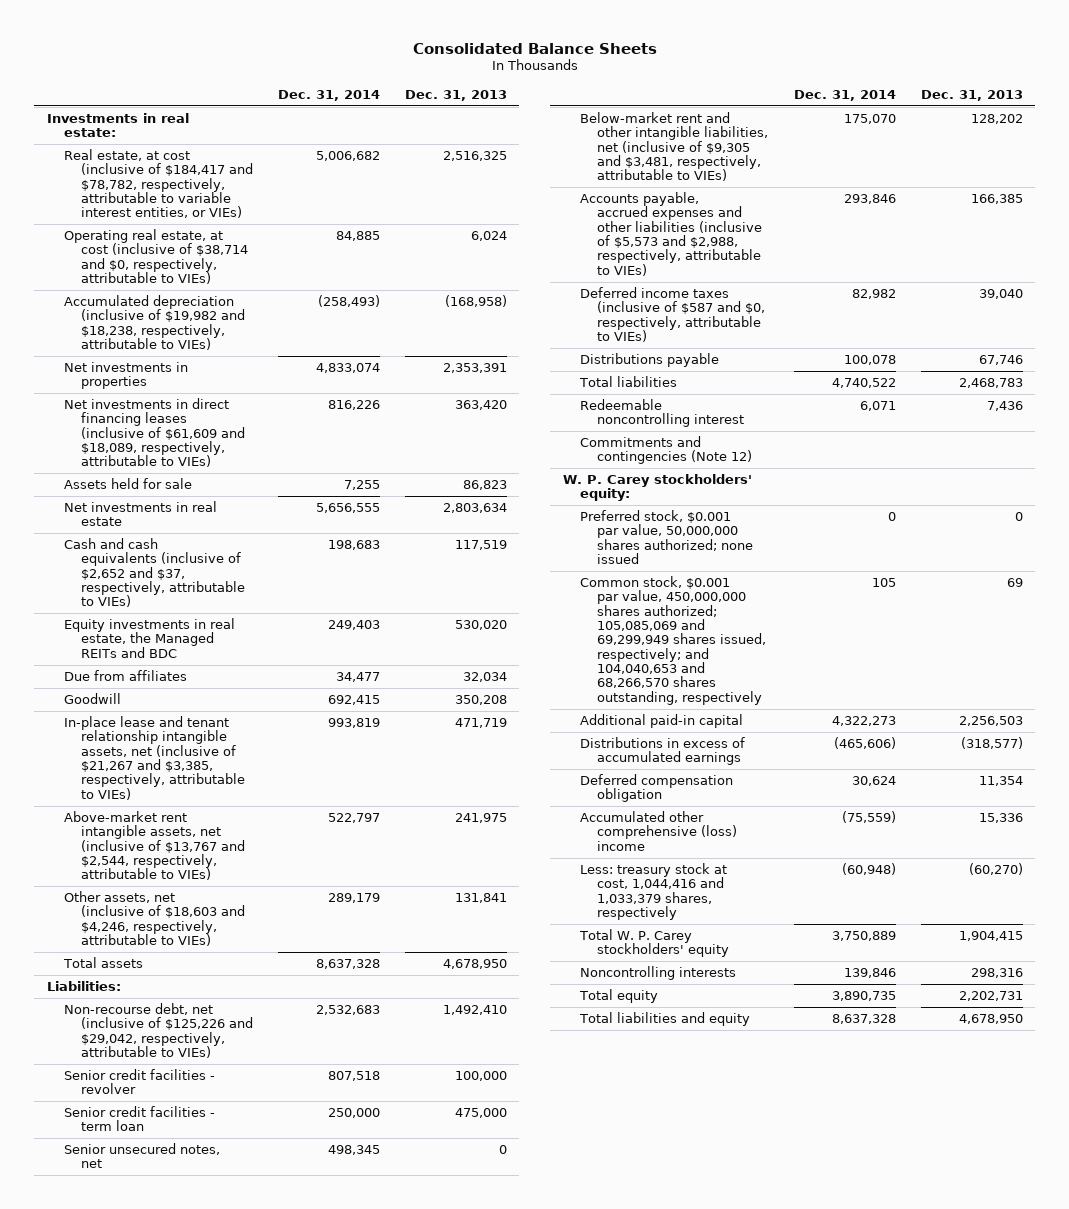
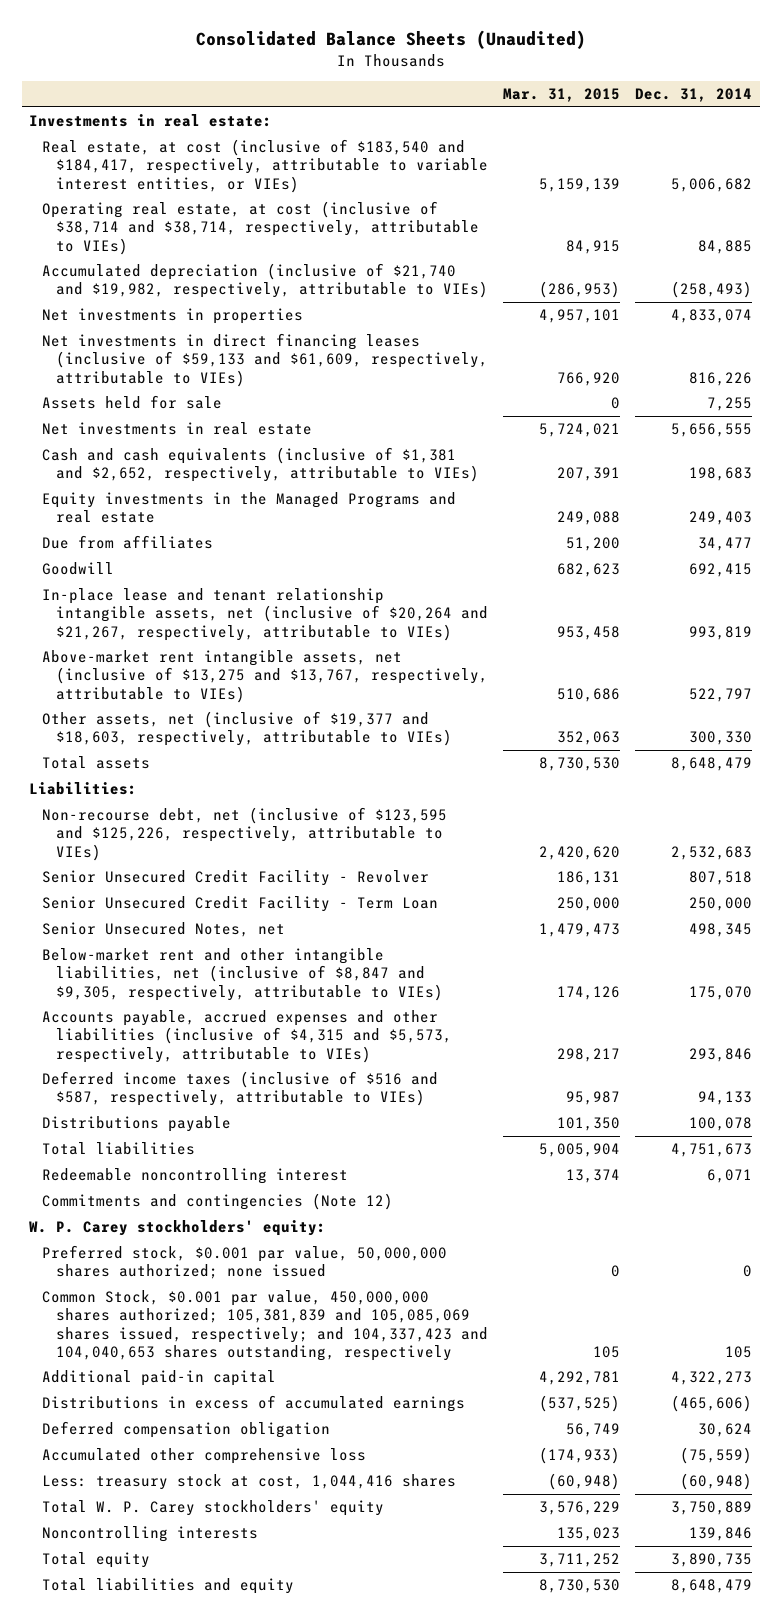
[412,42,657,54] Consolidated Balance Sheets -> [195,30,586,50] Consolidated Balance Sheets (Unaudited)
[404,89,507,101] Dec. 31, 2013 -> none
none -> [502,88,620,103] Mar. 31, 2015
[63,148,254,219] Real estate, at cost (inclusive of $184,417 and $78,782, respectively, attributable to variable interest entities, or VIEs) -> [42,139,488,193] Real estate, at cost (inclusive of $183,540 and $184,417, respectively, attributable to variable interest entities, or VIEs)
[63,228,249,285] Operating real estate, at cost (inclusive of $38,714 and $0, respectively, attributable to VIEs) -> [42,201,479,255] Operating real estate, at cost (inclusive of $38,714 and $38,714, respectively, attributable to VIEs)
[63,294,246,351] Accumulated depreciation (inclusive of $19,982 and $18,238, respectively, attributable to VIEs) -> [42,263,488,299] Accumulated depreciation (inclusive of $21,740 and $19,982, respectively, attributable to VIEs)
[63,397,246,468] Net investments in direct financing leases (inclusive of $61,609 and $18,089, respectively, attributable to VIEs) -> [42,333,488,387] Net investments in direct financing leases (inclusive of $59,133 and $61,609, respectively, attributable to VIEs)
[63,537,246,608] Cash and cash equivalents (inclusive of $2,652 and $37, respectively, attributable to VIEs) -> [42,447,479,483] Cash and cash equivalents (inclusive of $1,381 and $2,652, respectively, attributable to VIEs)
[63,617,235,658] Equity investments in real estate, the Managed REITs and BDC -> [42,492,457,524] Equity investments in the Managed Programs and real estate
[63,715,246,800] In-place lease and tenant relationship intangible assets, net (inclusive of $21,267 and $3,385, respectively, attributable to VIEs) -> [42,588,488,641] In-place lease and tenant relationship intangible assets, net (inclusive of $20,264 and $21,267, respectively, attributable to VIEs)
[63,810,246,881] Above-market rent intangible assets, net (inclusive of $13,767 and $2,544, respectively, attributable to VIEs) -> [42,650,488,703] Above-market rent intangible assets, net (inclusive of $13,275 and $13,767, respectively, attributable to VIEs)
[63,890,246,947] Other assets, net (inclusive of $18,603 and $4,246, respectively, attributable to VIEs) -> [42,711,452,747] Other assets, net (inclusive of $19,377 and $18,603, respectively, attributable to VIEs)
[327,892,380,903] 289,179 -> [689,731,753,746] 300,330
[315,958,380,969] 8,637,328 -> [671,757,753,772] 8,648,479
[63,1002,254,1059] Non-recourse debt, net (inclusive of $125,226 and $29,042, respectively, attributable to VIEs) -> [42,807,448,861] Non-recourse debt, net (inclusive of $123,595 and $125,226, respectively, attributable to VIEs)
[63,1068,215,1095] Senior credit facilities - revolver -> [42,870,430,887] Senior Unsecured Credit Facility - Revolver
[63,1105,215,1132] Senior credit facilities - term loan -> [42,896,439,913] Senior Unsecured Credit Facility - Term Loan
[63,1142,220,1169] Senior unsecured notes, net -> [42,922,286,938] Senior Unsecured Notes, net
[579,111,769,182] Below-market rent and other intangible liabilities, net (inclusive of $9,305 and $3,481, respectively, attributable to VIEs) -> [42,948,443,1001] Below-market rent and other intangible liabilities, net (inclusive of $8,847 and $9,305, respectively, attributable to VIEs)
[579,191,763,276] Accounts payable, accrued expenses and other liabilities (inclusive of $5,573 and $2,988, respectively, attributable to VIEs) -> [42,1010,452,1063] Accounts payable, accrued expenses and other liabilities (inclusive of $4,315 and $5,573, respectively, attributable to VIEs)
[579,286,766,343] Deferred income taxes (inclusive of $587 and $0, respectively, attributable to VIEs) -> [42,1071,439,1107] Deferred income taxes (inclusive of $516 and $587, respectively, attributable to VIEs)
[851,288,896,299] 82,982 -> [698,1091,753,1106] 94,133
[831,377,896,388] 4,740,522 -> [671,1143,753,1158] 4,751,673
[579,575,767,705] Common stock, $0.001 par value, 450,000,000 shares authorized; 105,085,069 and 69,299,949 shares issued, respectively; and 104,040,653 and 68,266,570 shares outstanding, respectively -> [42,1290,488,1361] Common Stock, $0.001 par value, 450,000,000 shares authorized; 105,381,839 and 105,085,069 shares issued, respectively; and 104,337,423 and 104,040,653 shares outstanding, respectively
[579,810,738,851] Accumulated other comprehensive (loss) income -> [42,1448,367,1465] Accumulated other comprehensive loss
[579,862,727,921] Less: treasury stock at cost, 1,044,416 and 1,033,379 shares, respectively -> [42,1474,457,1491] Less: treasury stock at cost, 1,044,416 shares
[831,1013,896,1024] 8,637,328 -> [671,1579,753,1594] 8,648,479

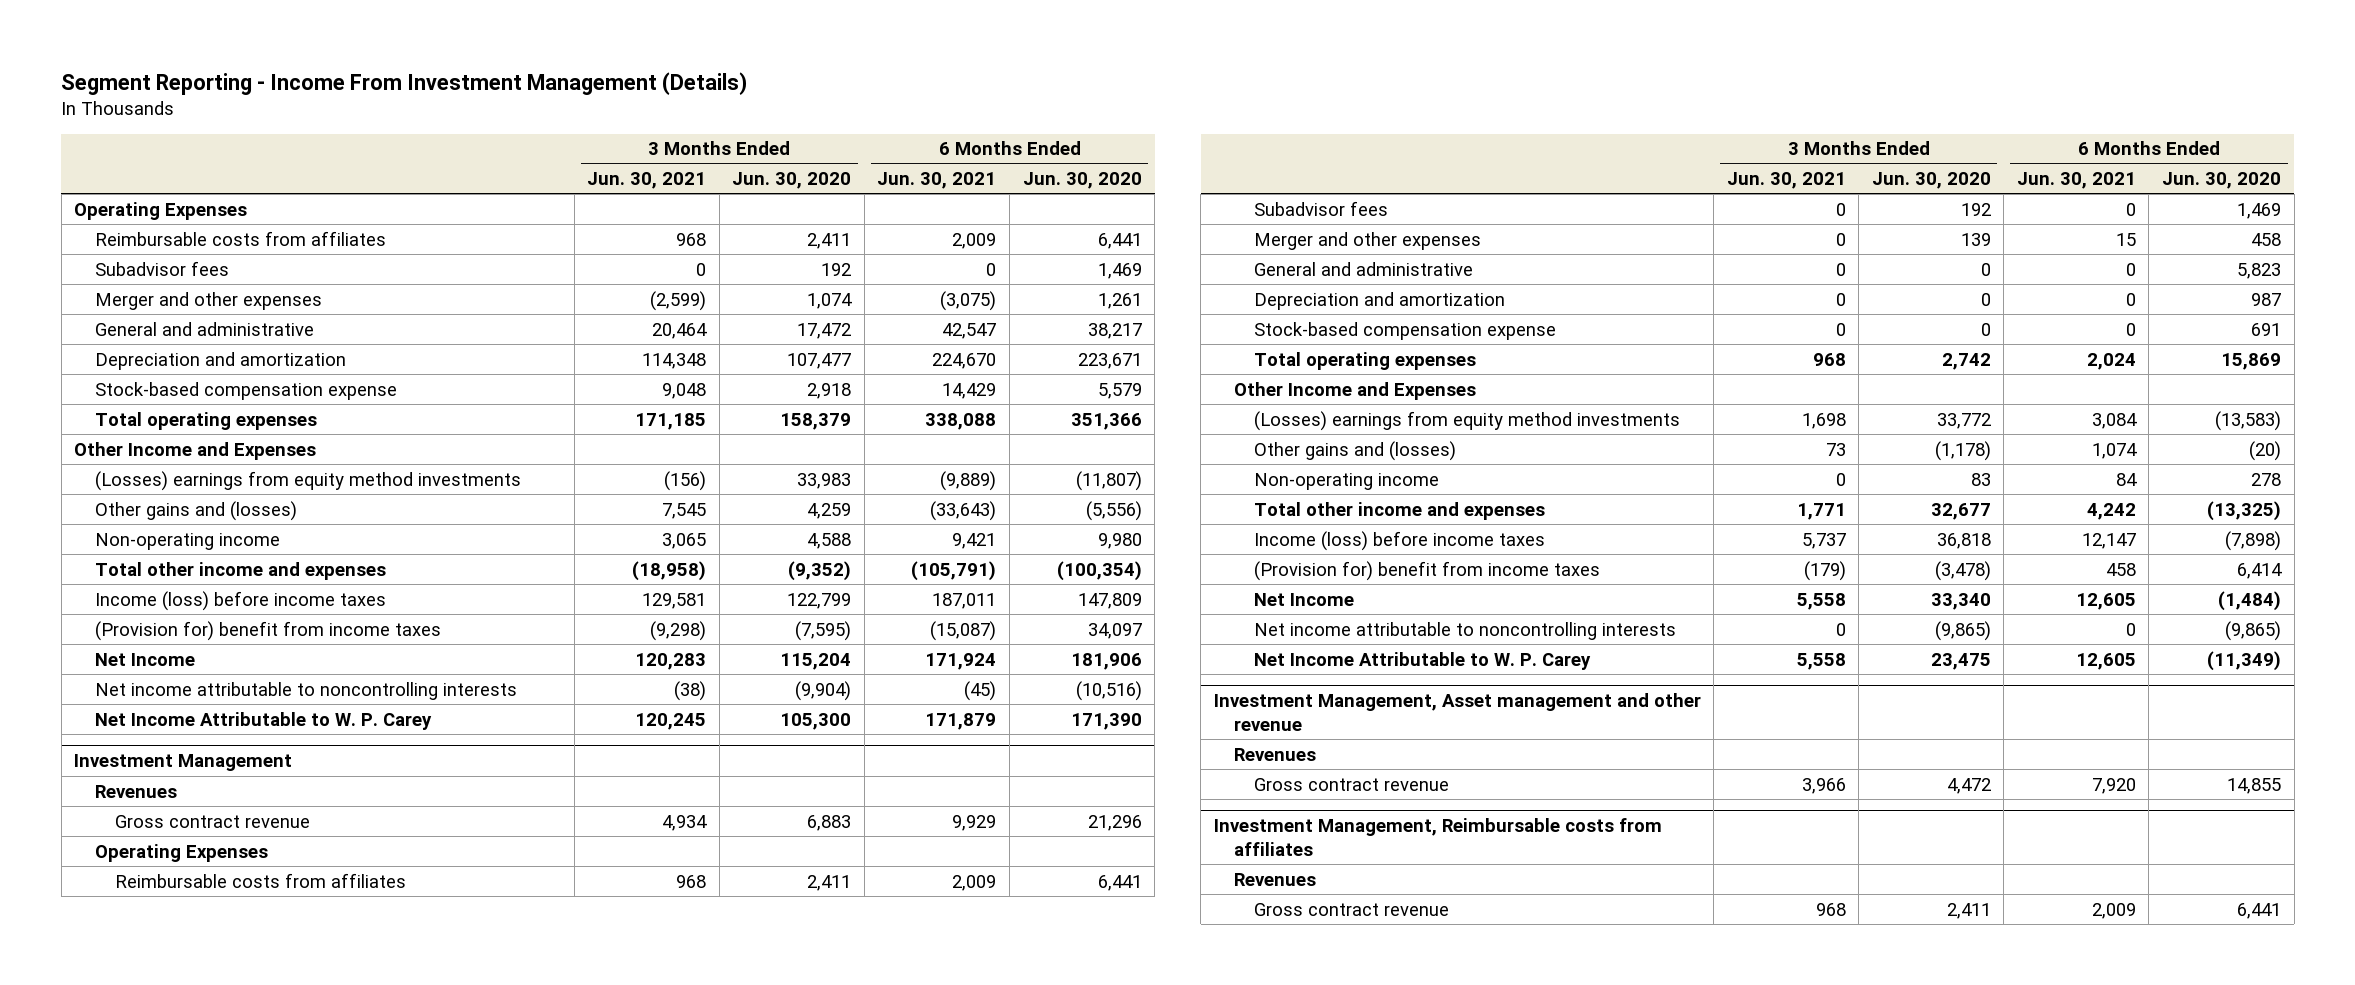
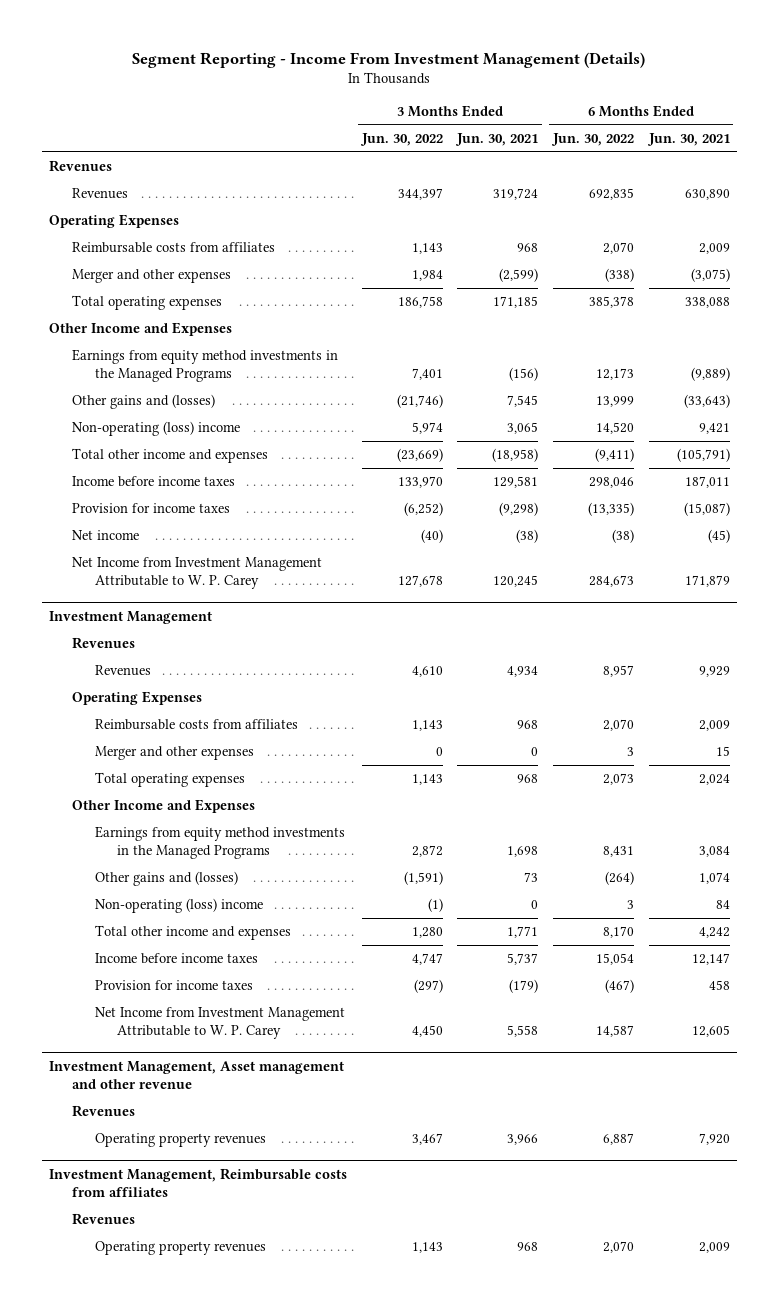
[732,171,852,189] Jun. 30, 2020 -> none
[1022,171,1142,189] Jun. 30, 2020 -> none
none -> [359,132,443,146] Jun. 30, 2022
none -> [551,132,635,146] Jun. 30, 2022
none -> [49,160,113,173] Revenues
none -> [71,188,128,200] Revenues
[94,260,229,276] Subadvisor fees -> none
[94,321,314,336] General and administrative -> none
[94,351,346,370] Depreciation and amortization -> none
[94,381,397,400] Stock-based compensation expense -> none
[94,470,521,491] (Losses) earnings from equity method investments -> [71,349,338,382] Earnings from equity method investments in the Managed Programs
[94,532,280,550] Non-operating income -> [71,421,240,437] Non-operating (loss) income
[94,652,195,666] Net Income -> none
[94,590,386,611] Income (loss) before income taxes -> [71,476,235,488] Income before income taxes
[94,620,441,641] (Provision for) benefit from income taxes -> [71,503,230,514] Provision for income taxes
[94,681,517,700] Net income attributable to noncontrolling interests -> [71,530,139,541] Net income
[94,711,432,730] Net Income Attributable to W. P. Carey -> [71,557,322,589] Net Income from Investment Management Attributable to W. P. Carey
[114,814,310,828] Gross contract revenue -> [94,665,151,677] Revenues
[1254,200,1389,216] Subadvisor fees -> none
[1254,261,1474,276] General and administrative -> none
[1254,291,1506,310] Depreciation and amortization -> none
[1254,321,1557,340] Stock-based compensation expense -> none
[1254,410,1681,431] (Losses) earnings from equity method investments -> [94,826,345,859] Earnings from equity method investments in the Managed Programs
[1254,472,1440,490] Non-operating income -> [94,898,263,914] Non-operating (loss) income
[1254,592,1355,606] Net Income -> none
[1254,621,1677,640] Net income attributable to noncontrolling interests -> none
[1254,530,1546,551] Income (loss) before income taxes -> [94,953,258,965] Income before income taxes
[1254,560,1601,581] (Provision for) benefit from income taxes -> [94,980,253,991] Provision for income taxes
[1254,651,1592,670] Net Income Attributable to W. P. Carey -> [94,1007,345,1039] Net Income from Investment Management Attributable to W. P. Carey
[1254,777,1450,791] Gross contract revenue -> [94,1133,266,1148] Operating property revenues
[1254,902,1450,916] Gross contract revenue -> [94,1241,266,1256] Operating property revenues

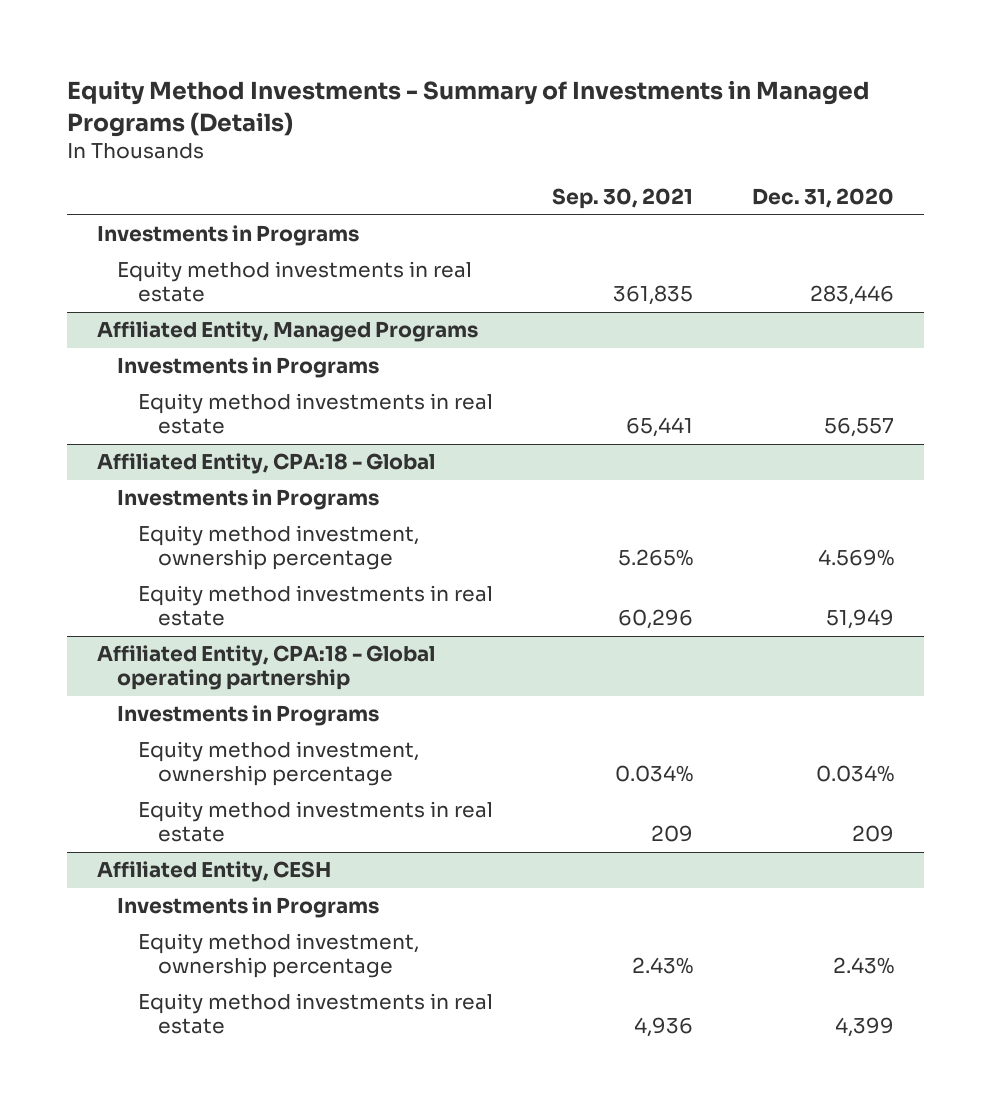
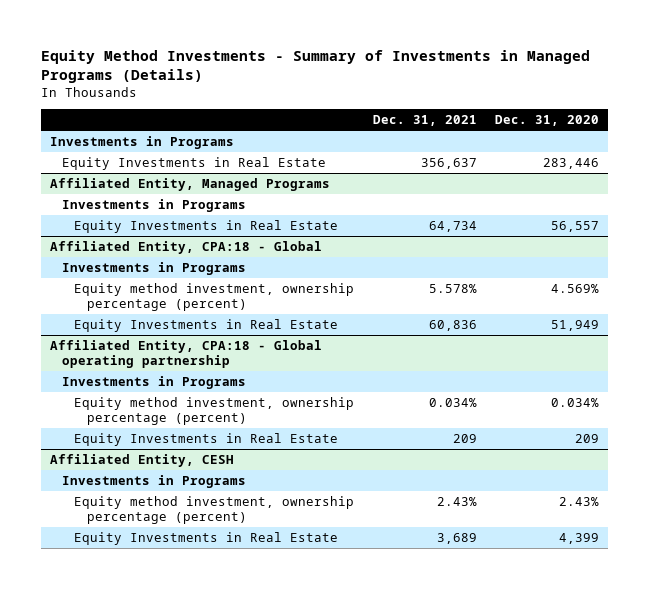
[551,188,693,210] Sep. 30, 2021 -> none
none -> [372,114,477,126] Dec. 31, 2021
[117,261,473,303] Equity method investments in real estate -> [62,157,327,171] Equity Investments in Real Estate
[137,393,493,435] Equity method investments in real estate -> [74,220,339,234] Equity Investments in Real Estate
[137,525,419,571] Equity method investment, ownership percentage -> [74,283,355,311] Equity method investment, ownership percentage (percent)
[137,585,493,627] Equity method investments in real estate -> [74,319,339,333] Equity Investments in Real Estate
[137,741,419,787] Equity method investment, ownership percentage -> [74,397,355,425] Equity method investment, ownership percentage (percent)
[137,801,493,843] Equity method investments in real estate -> [74,433,339,447] Equity Investments in Real Estate
[137,933,419,979] Equity method investment, ownership percentage -> [74,496,355,524] Equity method investment, ownership percentage (percent)
[137,993,493,1035] Equity method investments in real estate -> [74,532,339,546] Equity Investments in Real Estate

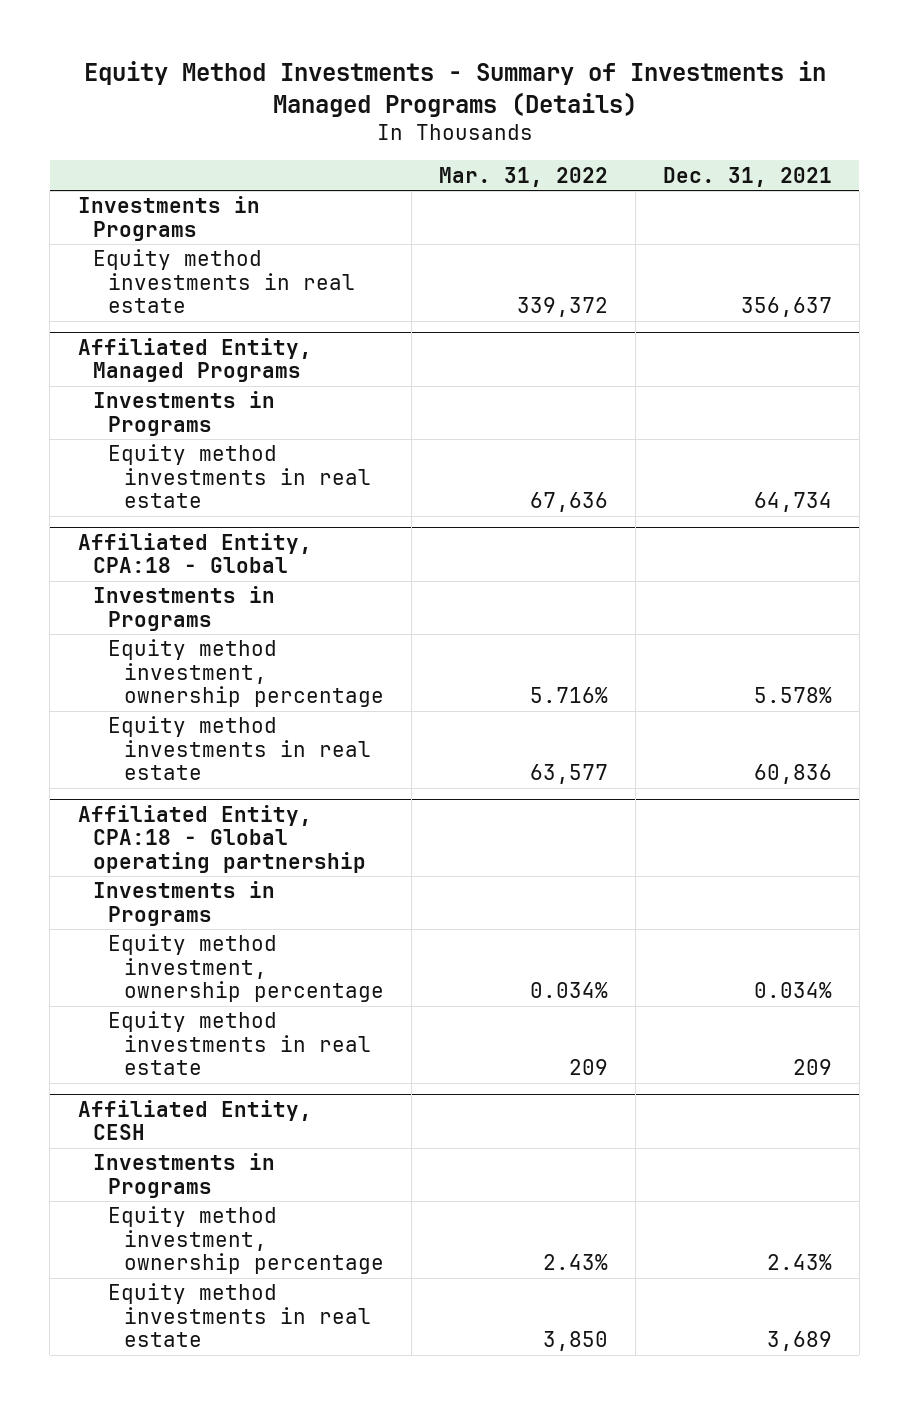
[495,114,600,126] Dec. 31, 2020 -> none
none -> [438,166,608,187] Mar. 31, 2022
[62,157,327,171] Equity Investments in Real Estate -> [92,249,356,314] Equity method investments in real estate
[74,220,339,234] Equity Investments in Real Estate -> [108,444,371,509] Equity method investments in real estate
[74,283,355,311] Equity method investment, ownership percentage (percent) -> [108,639,384,708] Equity method investment, ownership percentage
[74,319,339,333] Equity Investments in Real Estate -> [108,716,371,781] Equity method investments in real estate
[74,397,355,425] Equity method investment, ownership percentage (percent) -> [108,934,384,1003] Equity method investment, ownership percentage
[74,433,339,447] Equity Investments in Real Estate -> [108,1011,371,1076] Equity method investments in real estate
[74,496,355,524] Equity method investment, ownership percentage (percent) -> [108,1206,384,1275] Equity method investment, ownership percentage
[74,532,339,546] Equity Investments in Real Estate -> [108,1283,371,1348] Equity method investments in real estate

